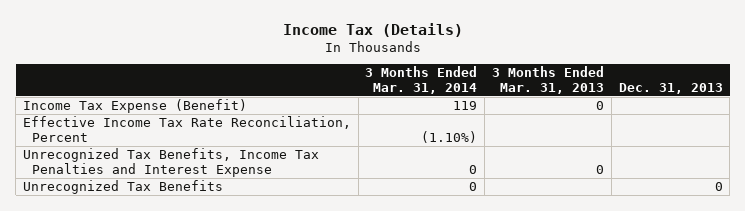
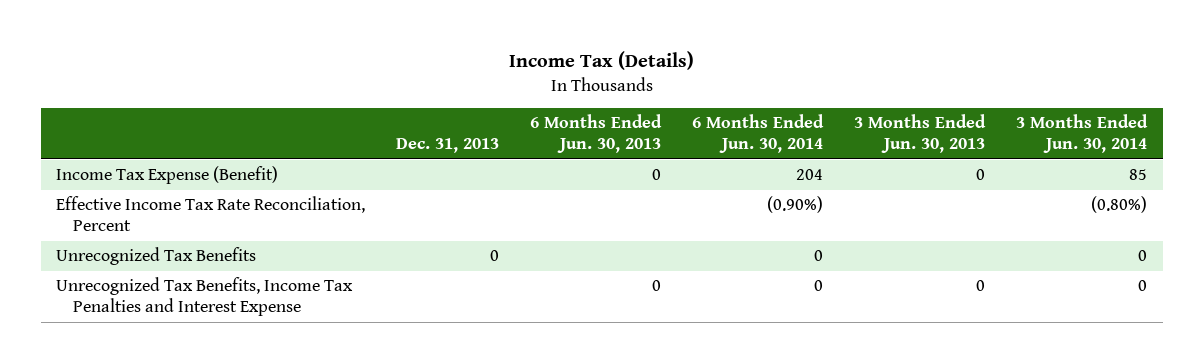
[365,66,478,94] 3 Months Ended Mar. 31, 2014 -> none
[491,66,604,94] 3 Months Ended Mar. 31, 2013 -> none
none -> [530,114,663,153] 6 Months Ended Jun. 30, 2013
none -> [692,114,825,153] 6 Months Ended Jun. 30, 2014
none -> [854,114,987,153] 3 Months Ended Jun. 30, 2013
none -> [1016,114,1149,153] 3 Months Ended Jun. 30, 2014
[22,148,319,177] Unrecognized Tax Benefits, Income Tax Penalties and Interest Expense -> [56,277,354,317] Unrecognized Tax Benefits, Income Tax Penalties and Interest Expense

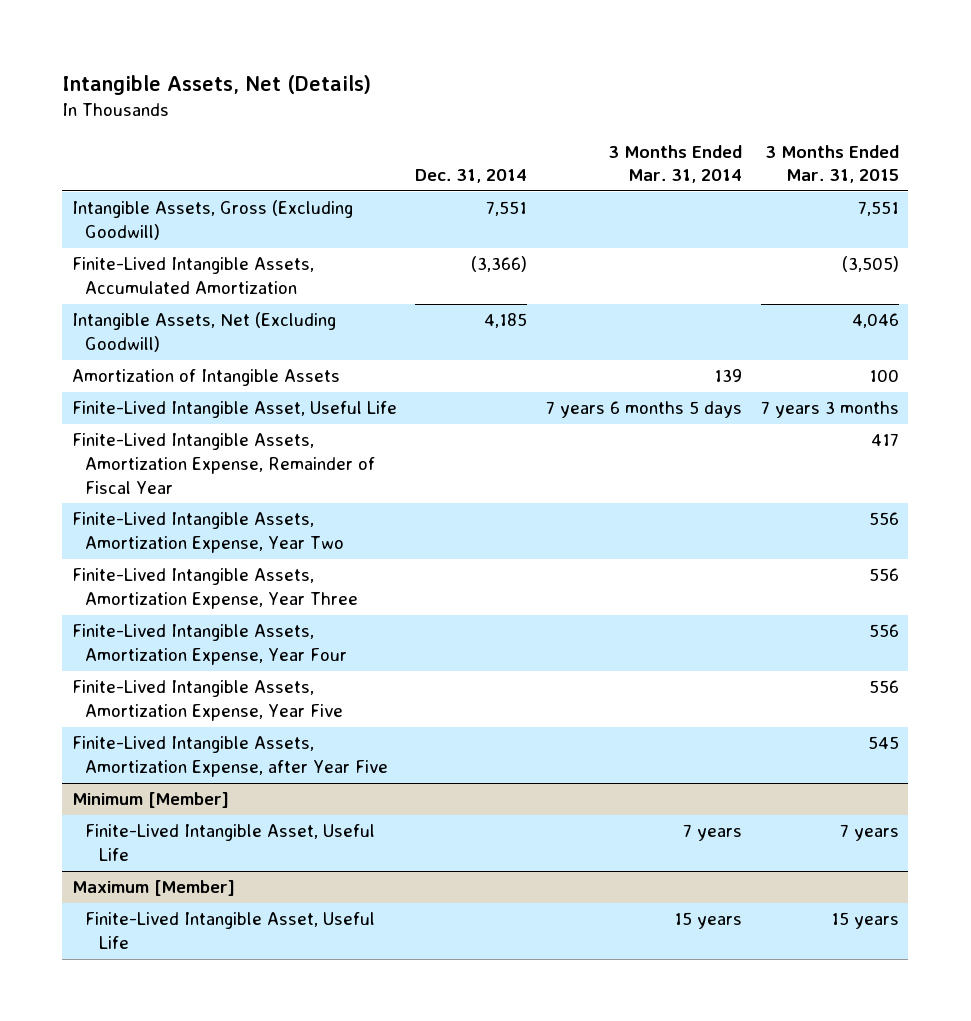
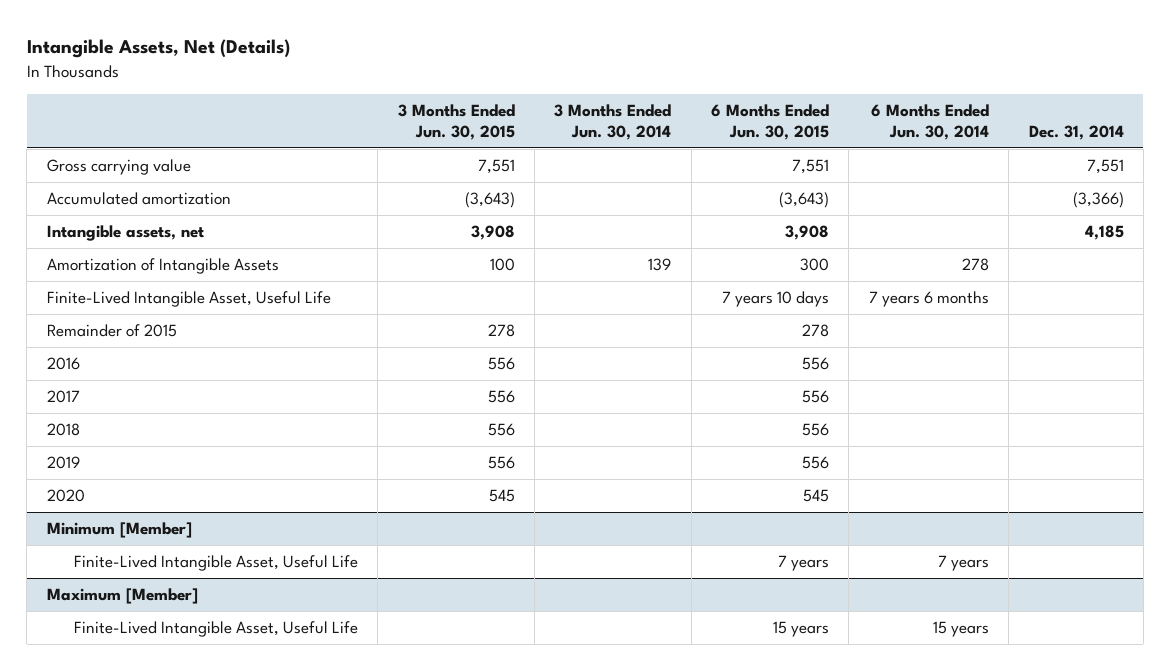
[608,144,743,184] 3 Months Ended Mar. 31, 2014 -> none
[764,144,899,184] 3 Months Ended Mar. 31, 2015 -> none
none -> [397,104,515,140] 3 Months Ended Jun. 30, 2015
none -> [554,104,672,140] 3 Months Ended Jun. 30, 2014
none -> [711,104,830,140] 6 Months Ended Jun. 30, 2015
none -> [870,104,989,140] 6 Months Ended Jun. 30, 2014
[71,200,353,240] Intangible Assets, Gross (Excluding Goodwill) -> [46,159,191,176] Gross carrying value
[71,257,314,294] Finite-Lived Intangible Assets, Accumulated Amortization -> [46,192,231,206] Accumulated amortization
[71,312,336,352] Intangible Assets, Net (Excluding Goodwill) -> [46,225,204,242] Intangible assets, net
[71,433,376,494] Finite-Lived Intangible Assets, Amortization Expense, Remainder of Fiscal Year -> [46,324,177,338] Remainder of 2015
[71,512,345,553] Finite-Lived Intangible Assets, Amortization Expense, Year Two -> [46,357,80,371] 2016
[71,568,359,609] Finite-Lived Intangible Assets, Amortization Expense, Year Three -> [46,390,80,404] 2017
[71,624,348,665] Finite-Lived Intangible Assets, Amortization Expense, Year Four -> [46,423,80,437] 2018
[71,680,344,721] Finite-Lived Intangible Assets, Amortization Expense, Year Five -> [46,456,80,470] 2019
[71,736,389,777] Finite-Lived Intangible Assets, Amortization Expense, after Year Five -> [46,489,85,503] 2020

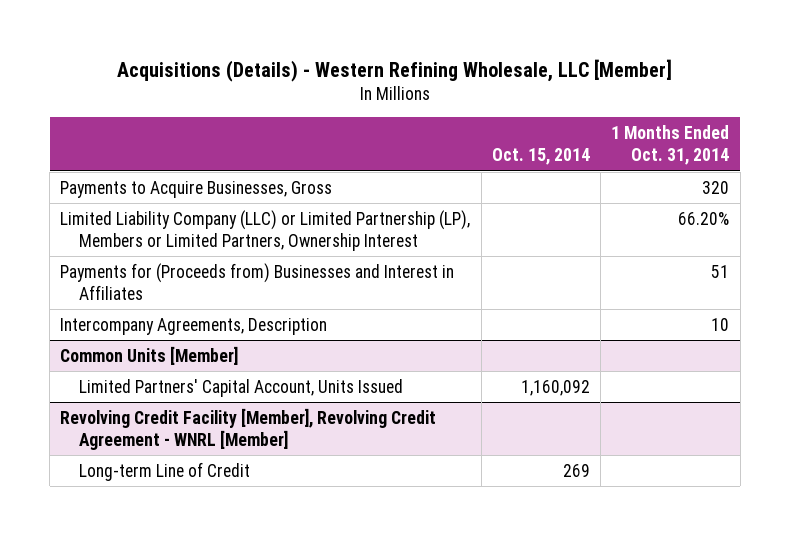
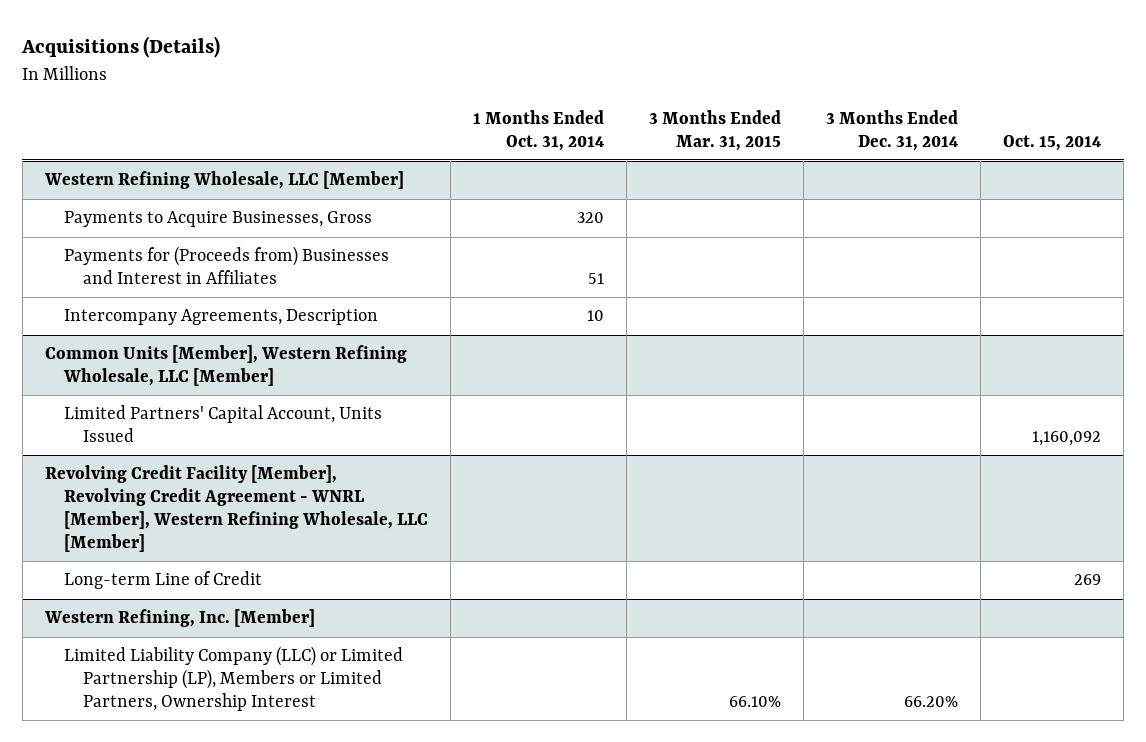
[116,58,672,82] Acquisitions (Details) - Western Refining Wholesale, LLC [Member] -> [21,36,221,59] Acquisitions (Details)
none -> [648,109,781,151] 3 Months Ended Mar. 31, 2015
none -> [825,109,958,151] 3 Months Ended Dec. 31, 2014
none -> [43,171,404,190] Western Refining Wholesale, LLC [Member]
[60,209,471,252] Limited Liability Company (LLC) or Limited Partnership (LP), Members or Limited Partners, Ownership Interest -> none
[60,345,239,365] Common Units [Member] -> [44,345,407,387] Common Units [Member], Western Refining Wholesale, LLC [Member]
[60,407,437,451] Revolving Credit Facility [Member], Revolving Credit Agreement - WNRL [Member] -> [44,465,428,553] Revolving Credit Facility [Member], Revolving Credit Agreement - WNRL [Member], Western Refining Wholesale, LLC [Member]
none -> [43,609,315,628] Western Refining, Inc. [Member]
none -> [63,646,403,712] Limited Liability Company (LLC) or Limited Partnership (LP), Members or Limited Partners, Ownership Interest

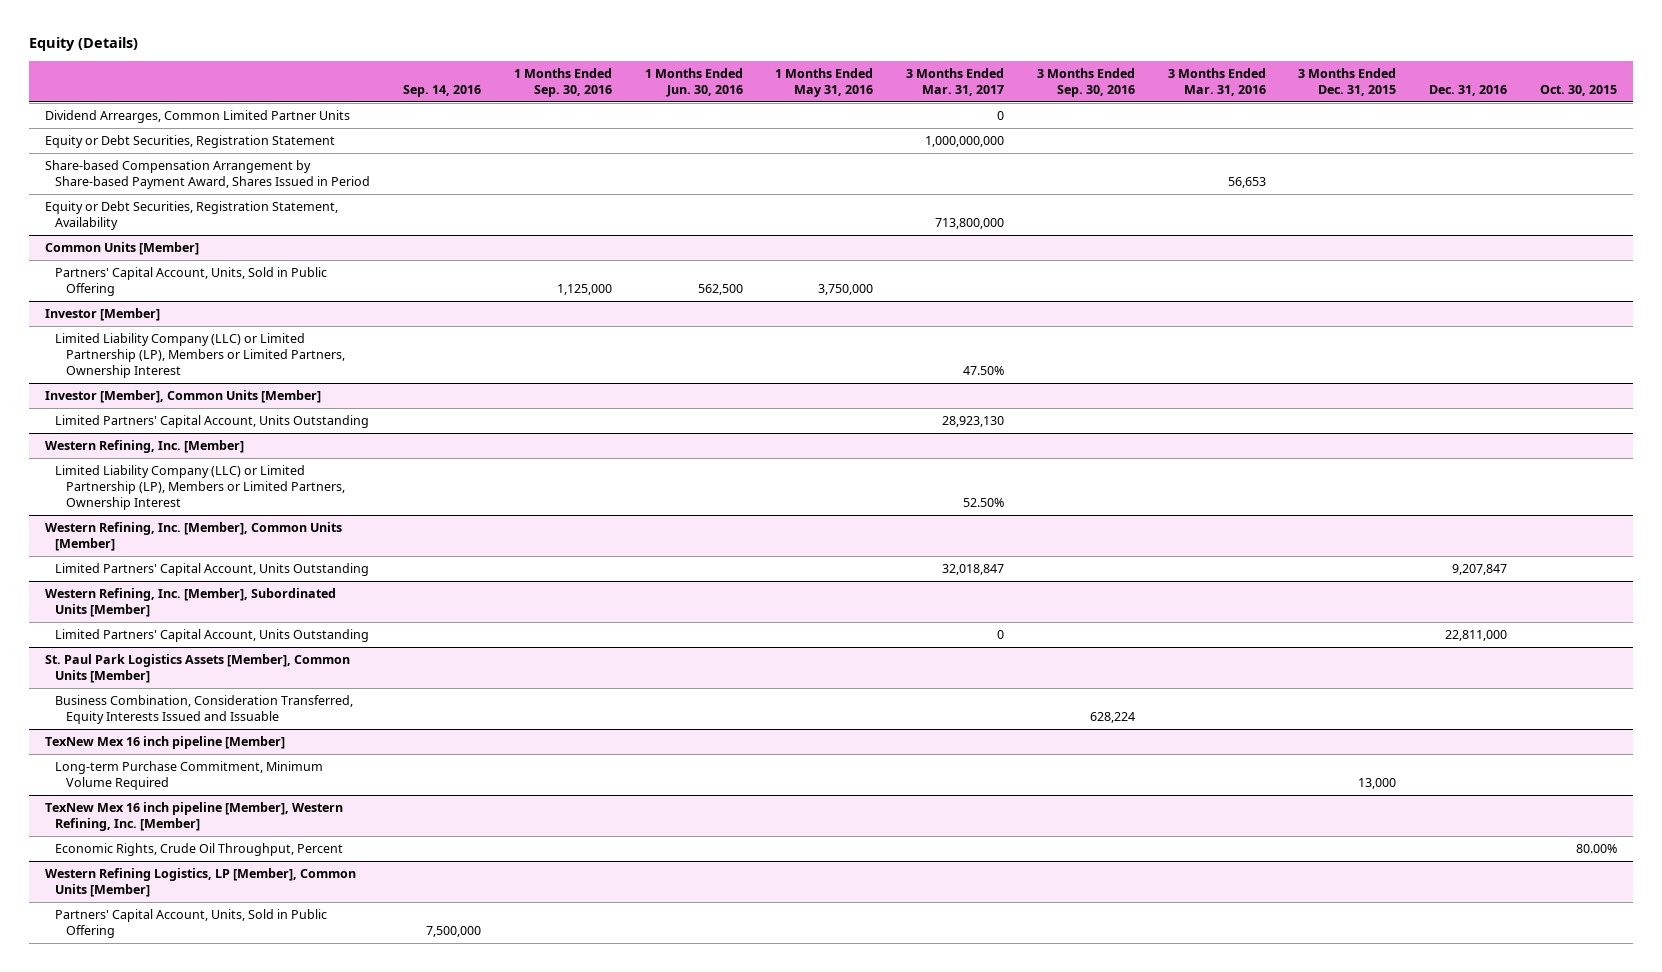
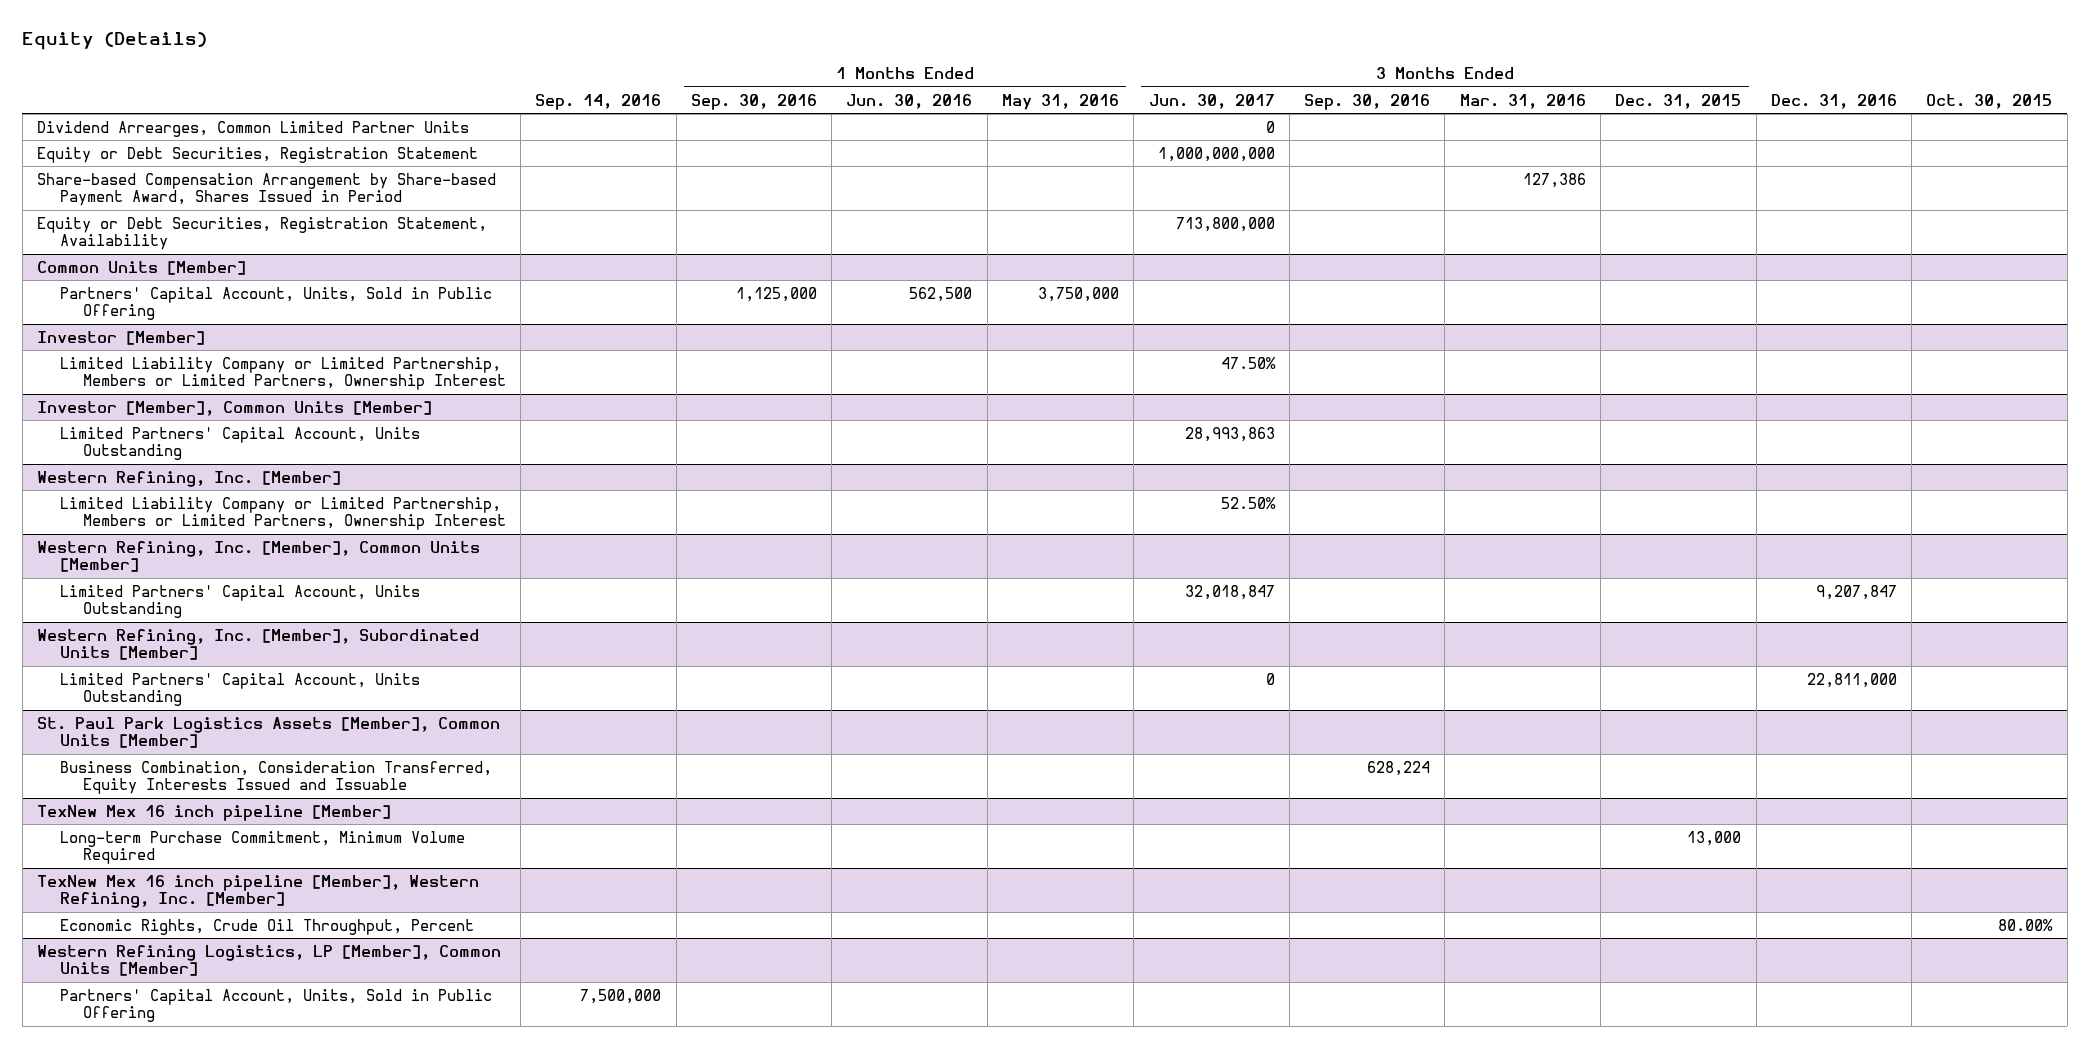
[906,67,1005,96] 3 Months Ended Mar. 31, 2017 -> none
none -> [1148,93,1275,109] Jun. 30, 2017
[1227,177,1266,189] 56,653 -> [1522,172,1586,188] 127,386
[55,333,345,379] Limited Liability Company (LLC) or Limited Partnership (LP), Members or Limited Partners, Ownership Interest -> [59,356,506,391] Limited Liability Company or Limited Partnership, Members or Limited Partners, Ownership Interest
[55,465,345,511] Limited Liability Company (LLC) or Limited Partnership (LP), Members or Limited Partners, Ownership Interest -> [59,496,506,531] Limited Liability Company or Limited Partnership, Members or Limited Partners, Ownership Interest

